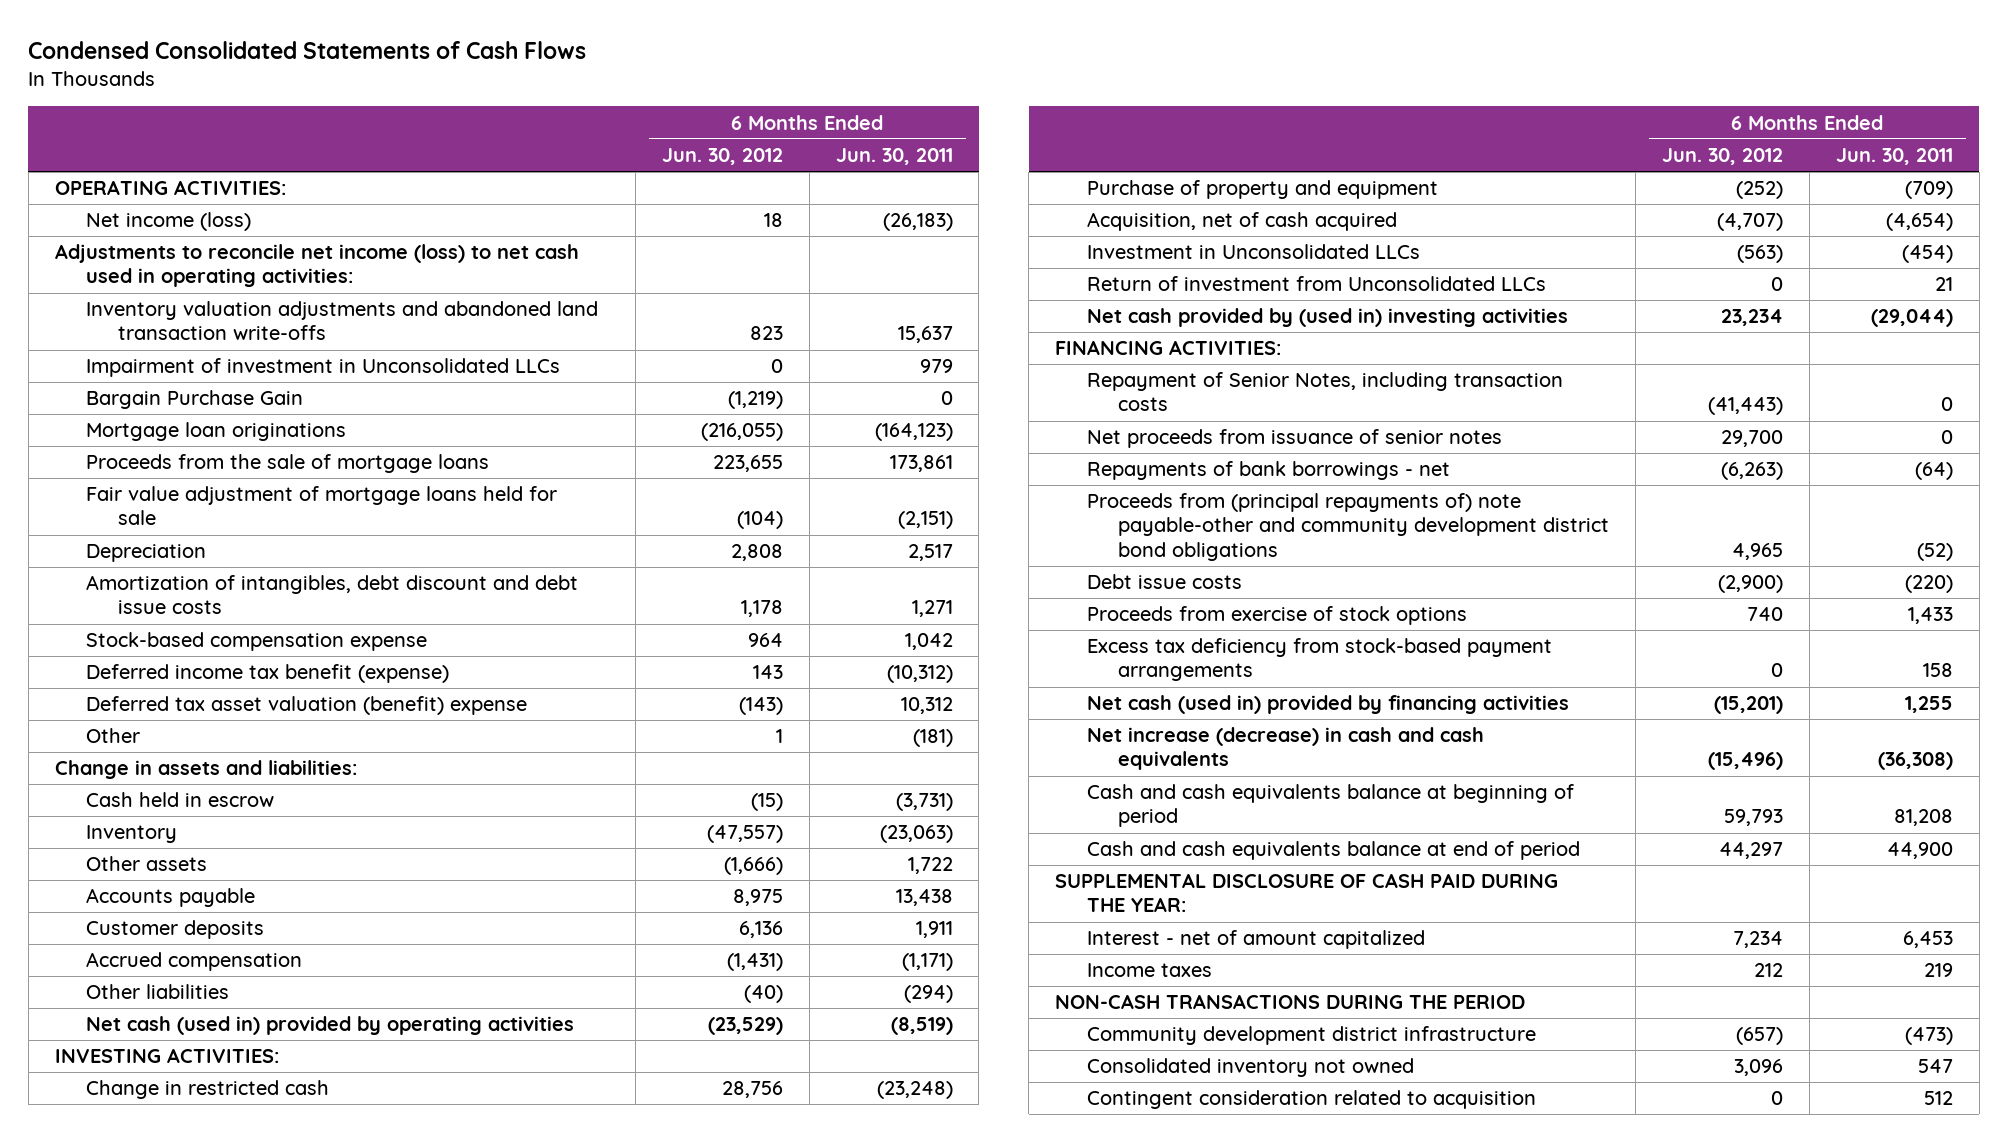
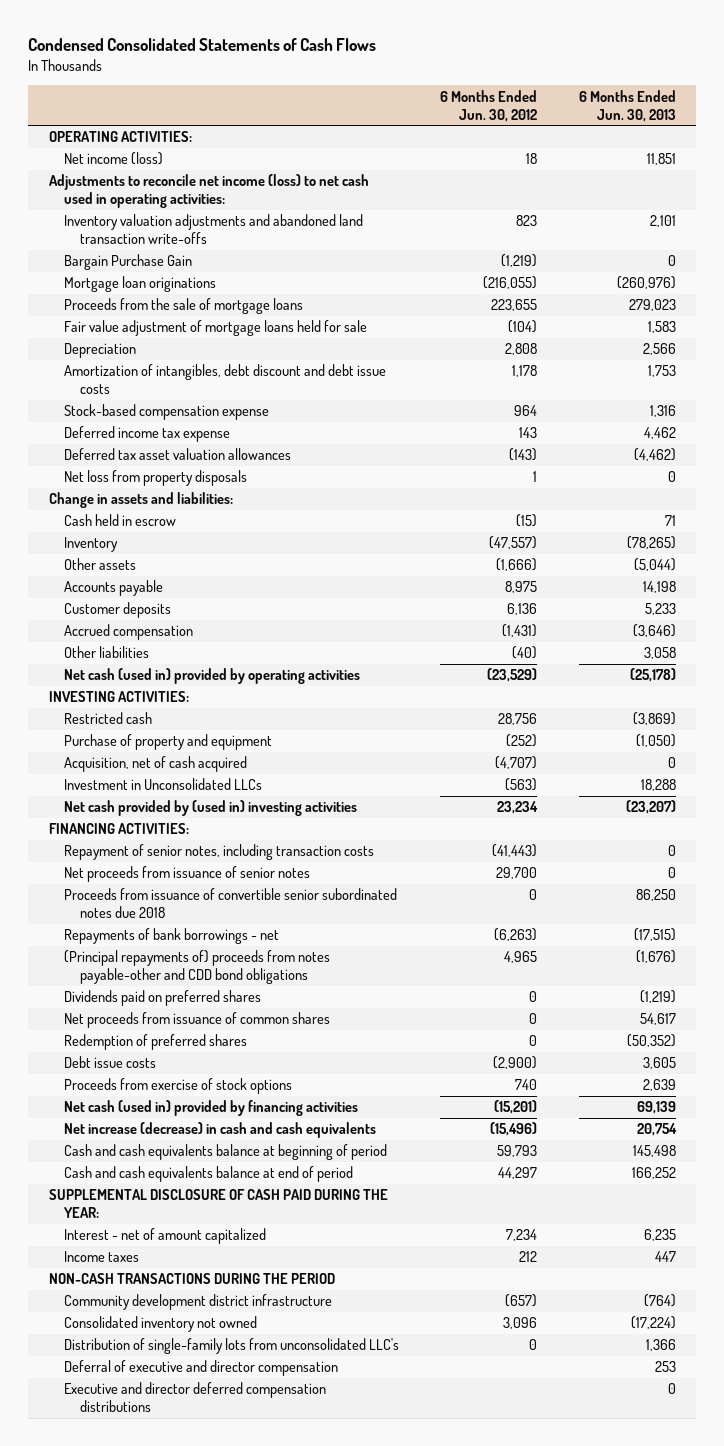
[835,148,953,166] Jun. 30, 2011 -> none
none -> [578,89,676,122] 6 Months Ended Jun. 30, 2013
[86,358,561,378] Impairment of investment in Unconsolidated LLCs -> none
[86,664,450,684] Deferred income tax benefit (expense) -> [64,426,231,443] Deferred income tax expense
[86,696,528,716] Deferred tax asset valuation (benefit) expense -> [64,448,292,461] Deferred tax asset valuation allowances
[86,728,141,744] Other -> [64,470,248,487] Net loss from property disposals
[86,1080,330,1100] Change in restricted cash -> [64,712,153,725] Restricted cash
[1086,276,1546,292] Return of investment from Unconsolidated LLCs -> none
[1086,372,1563,412] Repayment of Senior Notes, including transaction costs -> [64,844,375,861] Repayment of senior notes, including transaction costs
none -> [64,888,398,919] Proceeds from issuance of convertible senior subordinated notes due 2018
[1086,493,1610,561] Proceeds from (principal repayments of) note payable-other and community development district bond obligations -> [64,950,331,985] (Principal repayments of) proceeds from notes payable-other and CDD bond obligations
none -> [64,990,262,1007] Dividends paid on preferred shares
none -> [64,1012,331,1029] Net proceeds from issuance of common shares
none -> [64,1034,248,1051] Redemption of preferred shares
[1086,638,1552,682] Excess tax deficiency from stock-based payment arrangements -> none
[1086,1090,1536,1110] Contingent consideration related to acquisition -> none
none -> [64,1338,400,1355] Distribution of single-family lots from unconsolidated LLC's
none -> [64,1360,339,1377] Deferral of executive and director compensation
none -> [64,1382,327,1413] Executive and director deferred compensation distributions

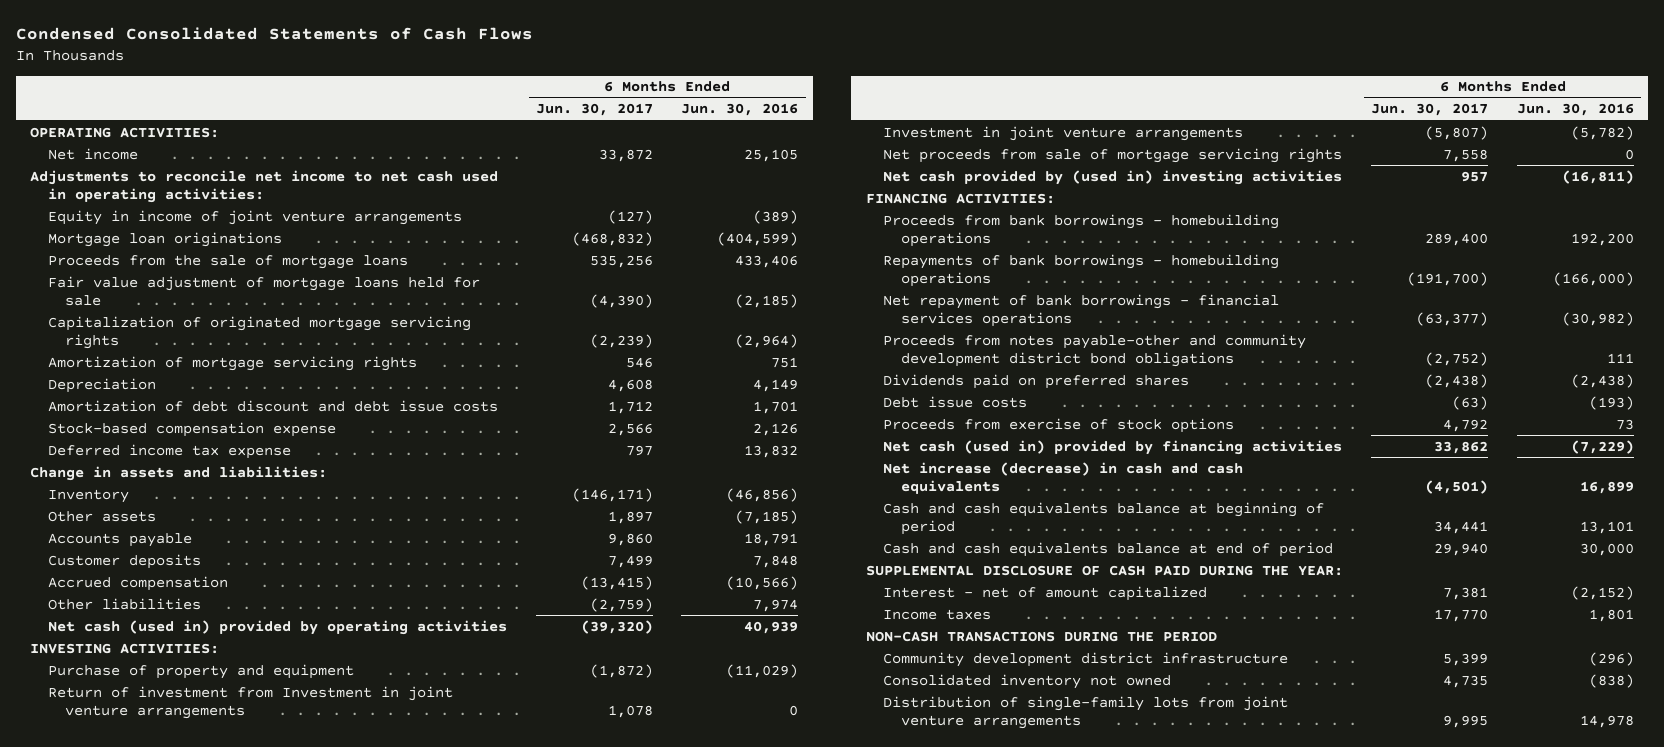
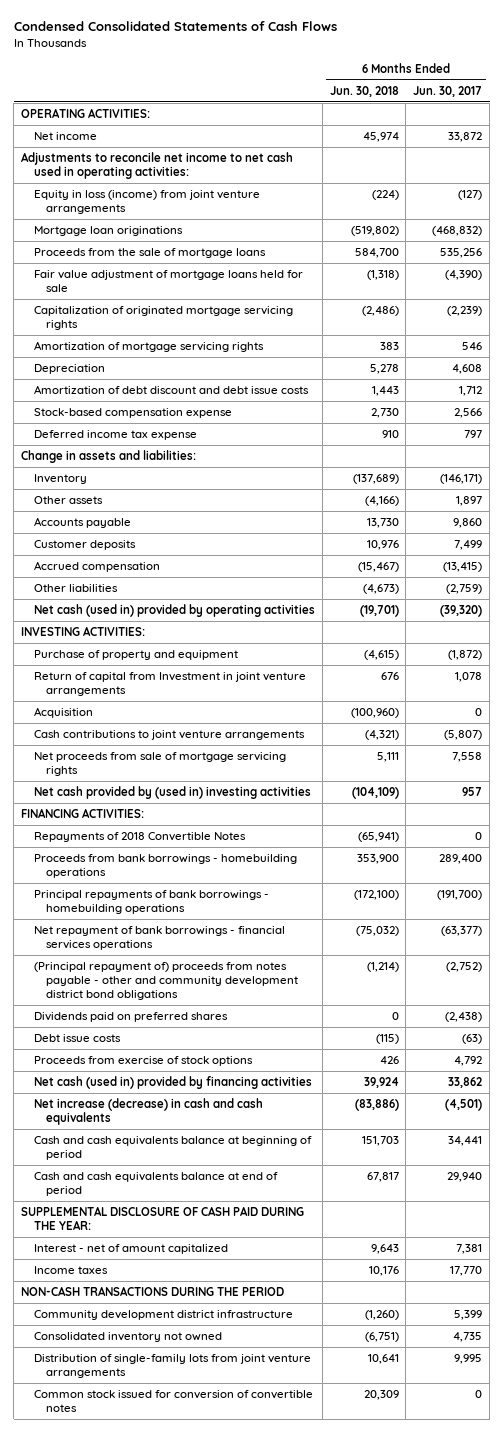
[681,103,799,117] Jun. 30, 2016 -> none
none -> [329,85,399,97] Jun. 30, 2018
[47,209,462,225] Equity in income of joint venture arrangements -> [33,189,260,214] Equity in loss (income) from joint venture arrangements
[47,685,453,719] Return of investment from Investment in joint venture arrangements -> [33,671,306,696] Return of capital from Investment in joint venture arrangements
none -> [33,706,93,718] Acquisition
[883,125,1244,141] Investment in joint venture arrangements -> [33,729,305,740] Cash contributions to joint venture arrangements
none -> [33,831,246,842] Repayments of 2018 Convertible Notes
[883,253,1280,287] Repayments of bank borrowings - homebuilding operations -> [33,889,269,914] Principal repayments of bank borrowings - homebuilding operations
[883,333,1307,367] Proceeds from notes payable-other and community development district bond obligations -> [33,961,299,1000] (Principal repayment of) proceeds from notes payable - other and community development district bond obligations
none -> [33,1389,313,1412] Common stock issued for conversion of convertible notes

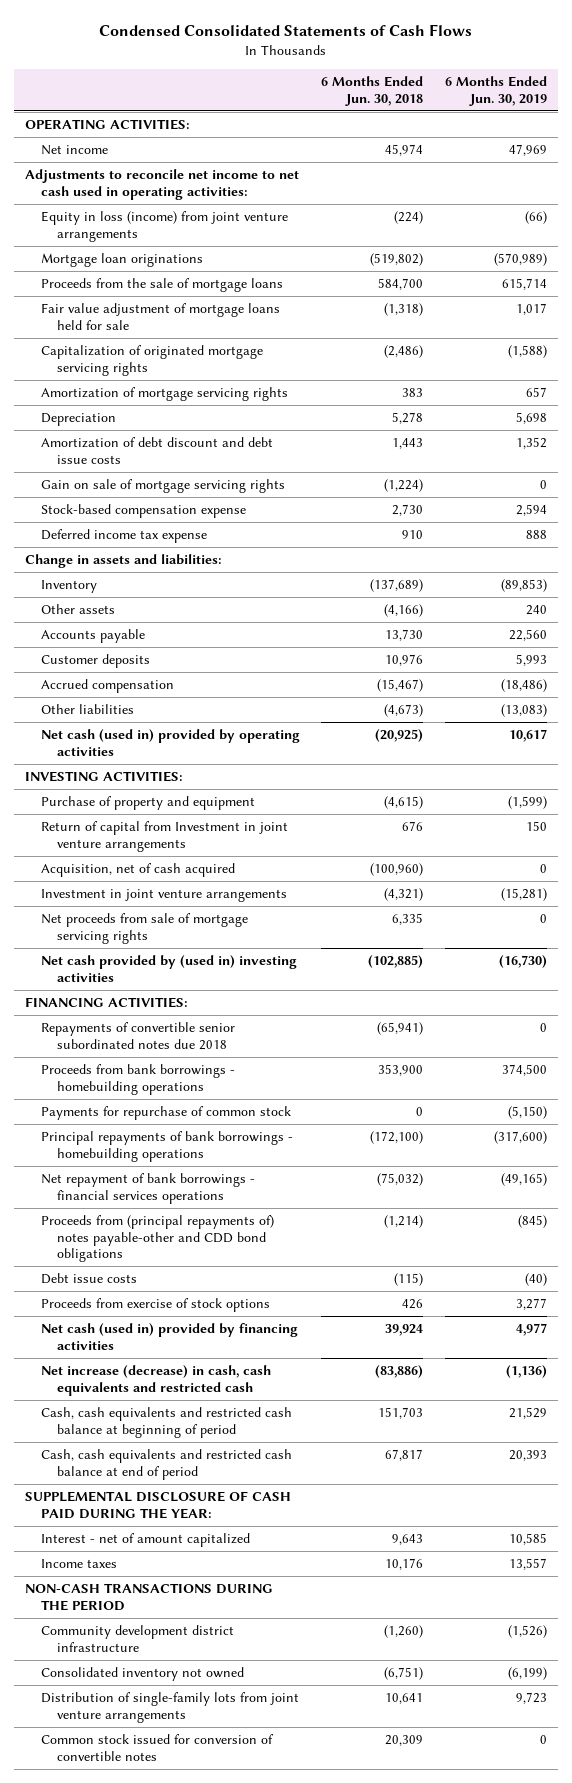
[413,85,483,97] Jun. 30, 2017 -> none
none -> [444,76,547,106] 6 Months Ended Jun. 30, 2019
none -> [40,479,285,494] Gain on sale of mortgage servicing rights
[359,604,399,617] (19,701) -> [375,729,424,743] (20,925)
[33,706,93,718] Acquisition -> [40,863,235,878] Acquisition, net of cash acquired
[33,729,305,740] Cash contributions to joint venture arrangements -> [40,889,287,903] Investment in joint venture arrangements
[376,751,399,762] 5,111 -> [392,913,424,926] 6,335
[351,786,399,799] (104,109) -> [368,955,424,969] (102,885)
[33,831,246,842] Repayments of 2018 Convertible Notes -> [40,1022,235,1050] Repayments of convertible senior subordinated notes due 2018
none -> [40,1106,291,1121] Payments for repurchase of common stock
[33,1011,228,1022] Dividends paid on preferred shares -> none
[33,961,299,1000] (Principal repayment of) proceeds from notes payable - other and community development district bond obligations -> [40,1215,274,1263] Proceeds from (principal repayments of) notes payable-other and CDD bond obligations
[33,1097,263,1125] Net increase (decrease) in cash and cash equivalents -> [40,1365,271,1396] Net increase (decrease) in cash, cash equivalents and restricted cash
[33,1135,312,1160] Cash and cash equivalents balance at beginning of period -> [40,1407,292,1438] Cash, cash equivalents and restricted cash balance at beginning of period
[33,1171,278,1196] Cash and cash equivalents balance at end of period -> [40,1449,292,1480] Cash, cash equivalents and restricted cash balance at end of period

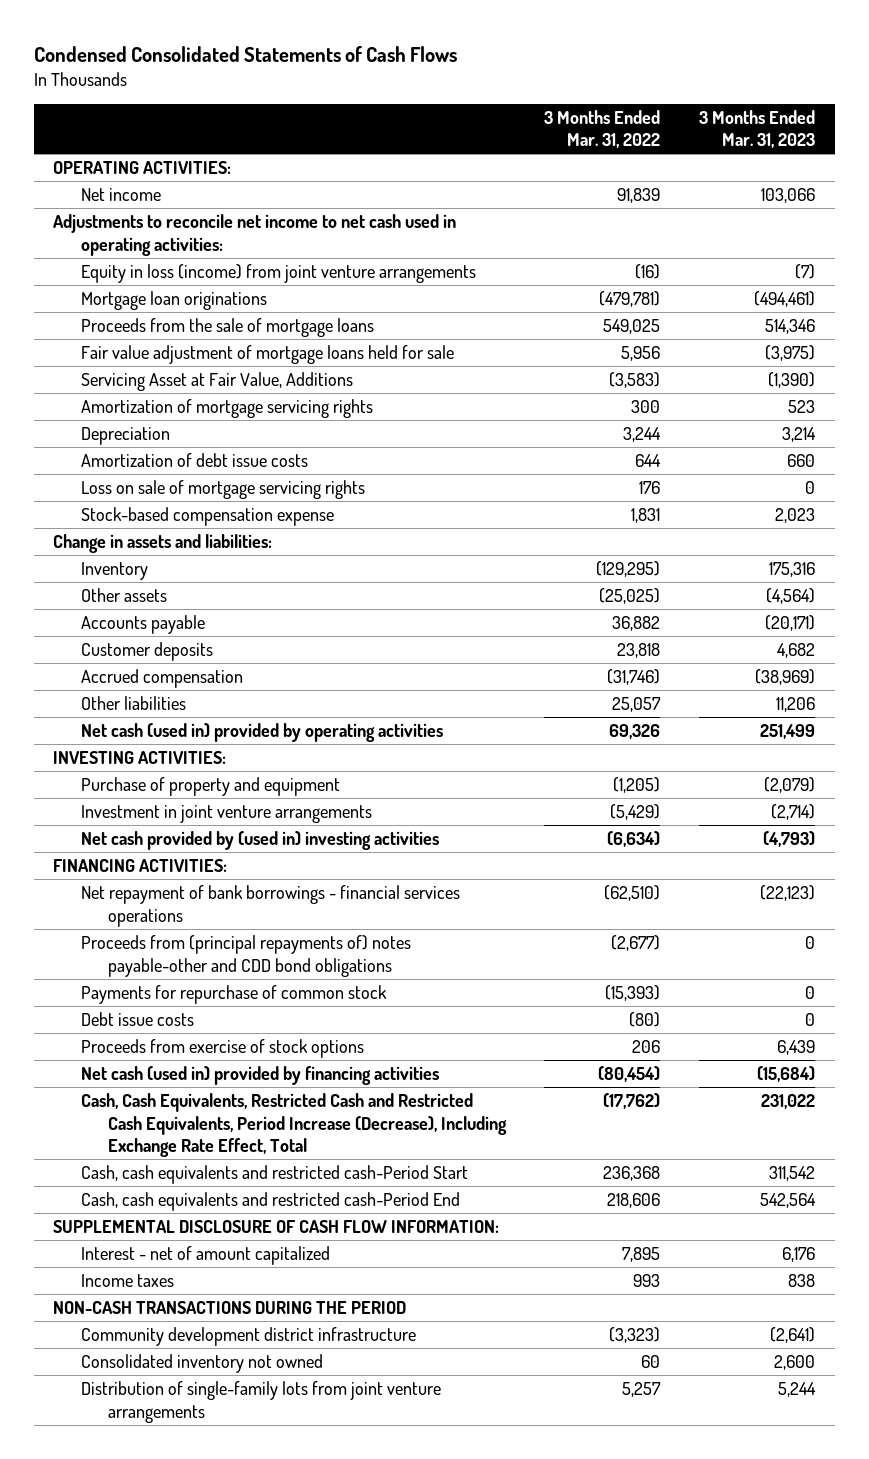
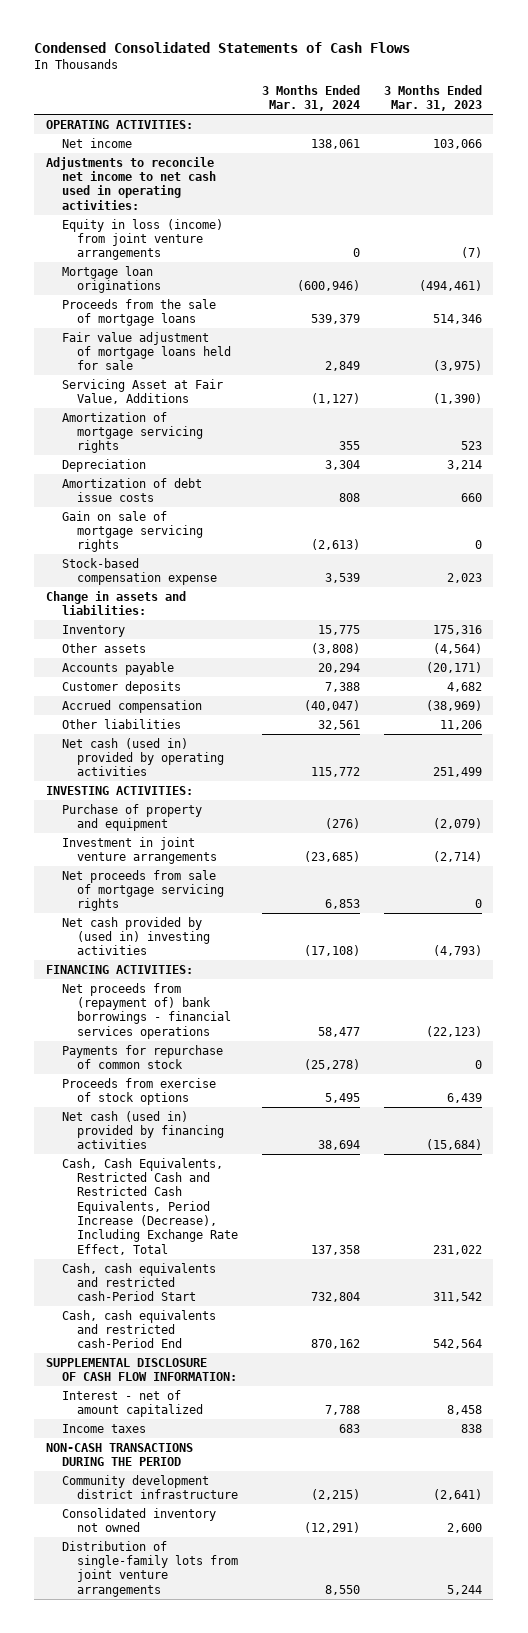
[544,109,661,149] 3 Months Ended Mar. 31, 2022 -> none
none -> [261,84,360,112] 3 Months Ended Mar. 31, 2024
[80,480,365,500] Loss on sale of mortgage servicing rights -> [61,510,203,553] Gain on sale of mortgage servicing rights
none -> [61,869,224,912] Net proceeds from sale of mortgage servicing rights
[80,935,411,977] Proceeds from (principal repayments of) notes payable-other and CDD bond obligations -> none
[80,885,460,927] Net repayment of bank borrowings - financial services operations -> [61,982,231,1039] Net proceeds from (repayment of) bank borrowings - financial services operations
[80,1012,194,1027] Debt issue costs -> none
[782,1247,816,1263] 6,176 -> [446,1405,482,1416] 8,458

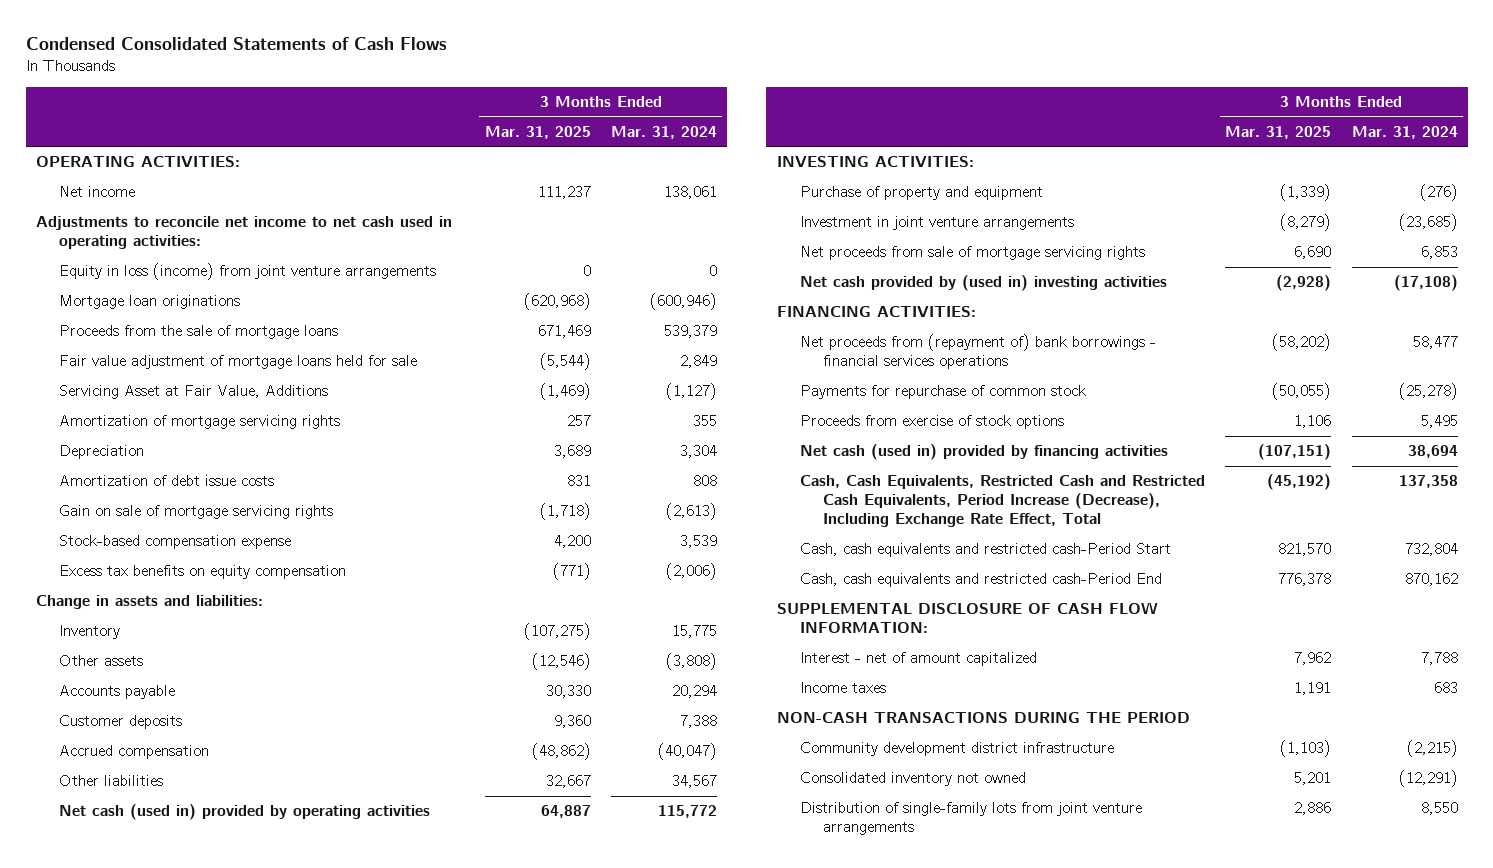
[383,84,482,112] 3 Months Ended Mar. 31, 2023 -> none
none -> [484,125,591,139] Mar. 31, 2025
none -> [59,565,347,580] Excess tax benefits on equity compensation
[317,719,360,730] 32,561 -> [671,775,717,789] 34,567

